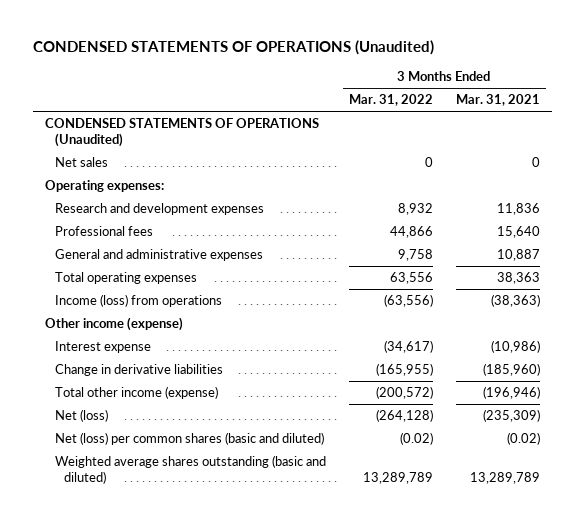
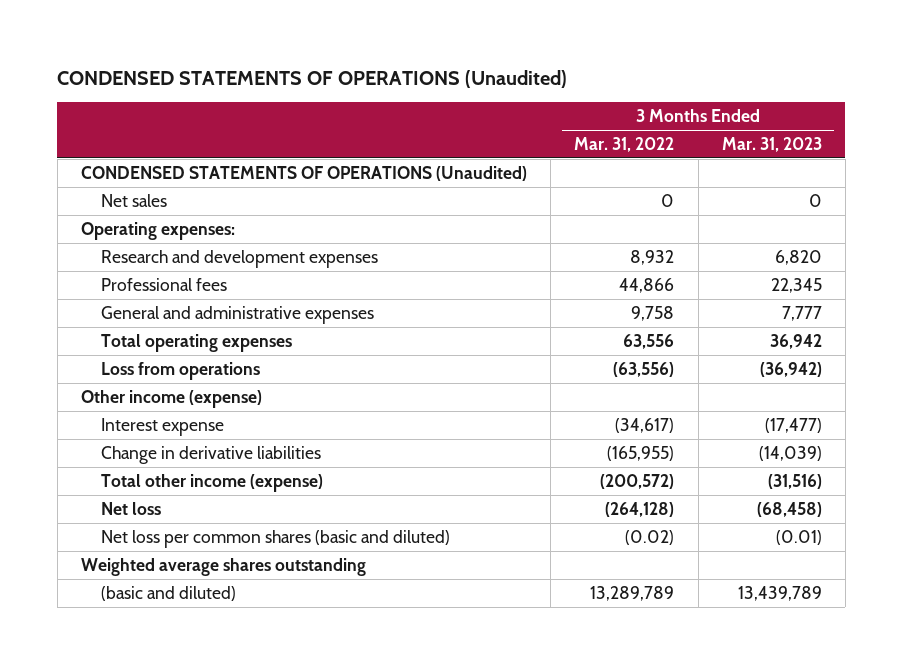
[456,94,541,107] Mar. 31, 2021 -> none
none -> [721,137,822,153] Mar. 31, 2023
[54,294,222,308] Income (loss) from operations -> [101,362,261,381] Loss from operations
[54,409,108,423] Net (loss) -> [101,502,162,516] Net loss
[54,432,324,446] Net (loss) per common shares (basic and diluted) -> [101,530,451,549] Net loss per common shares (basic and diluted)
none -> [80,558,366,577] Weighted average shares outstanding
[54,455,326,485] Weighted average shares outstanding (basic and diluted) -> [101,586,237,602] (basic and diluted)

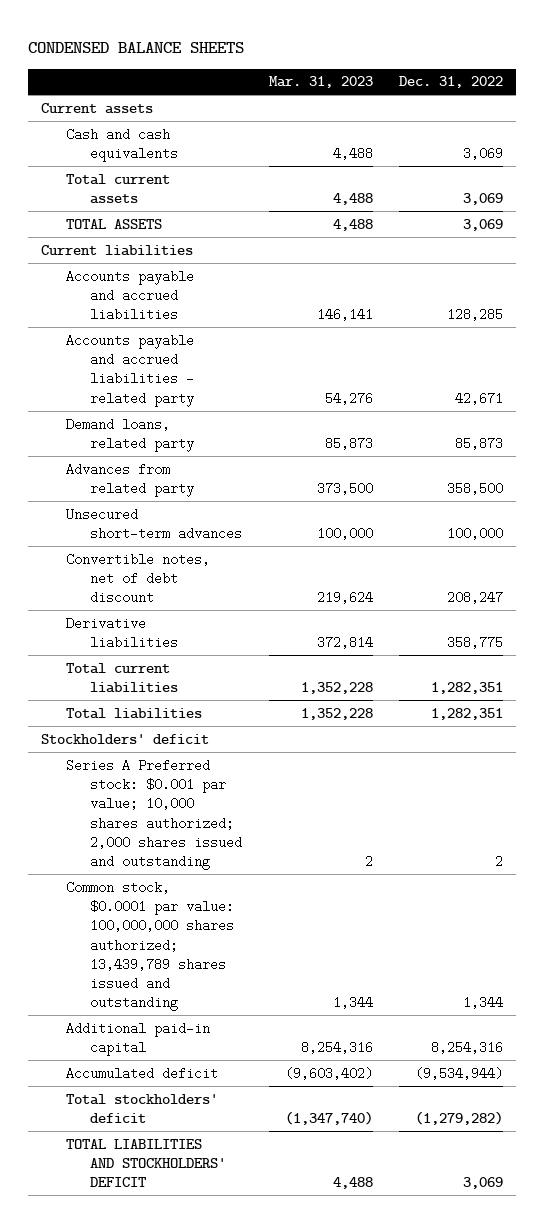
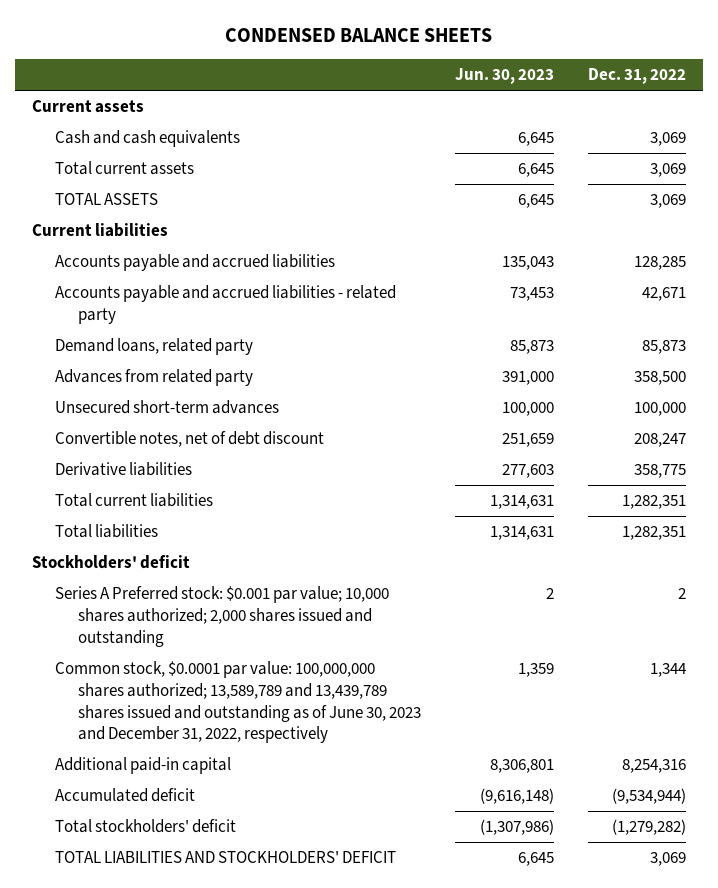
[268,76,373,89] Mar. 31, 2023 -> none
none -> [455,68,555,85] Jun. 30, 2023
[65,880,235,1012] Common stock, $0.0001 par value: 100,000,000 shares authorized; 13,439,789 shares issued and outstanding -> [54,661,421,744] Common stock, $0.0001 par value: 100,000,000 shares authorized; 13,589,789 and 13,439,789 shares issued and outstanding as of June 30, 2023 and December 31, 2022, respectively

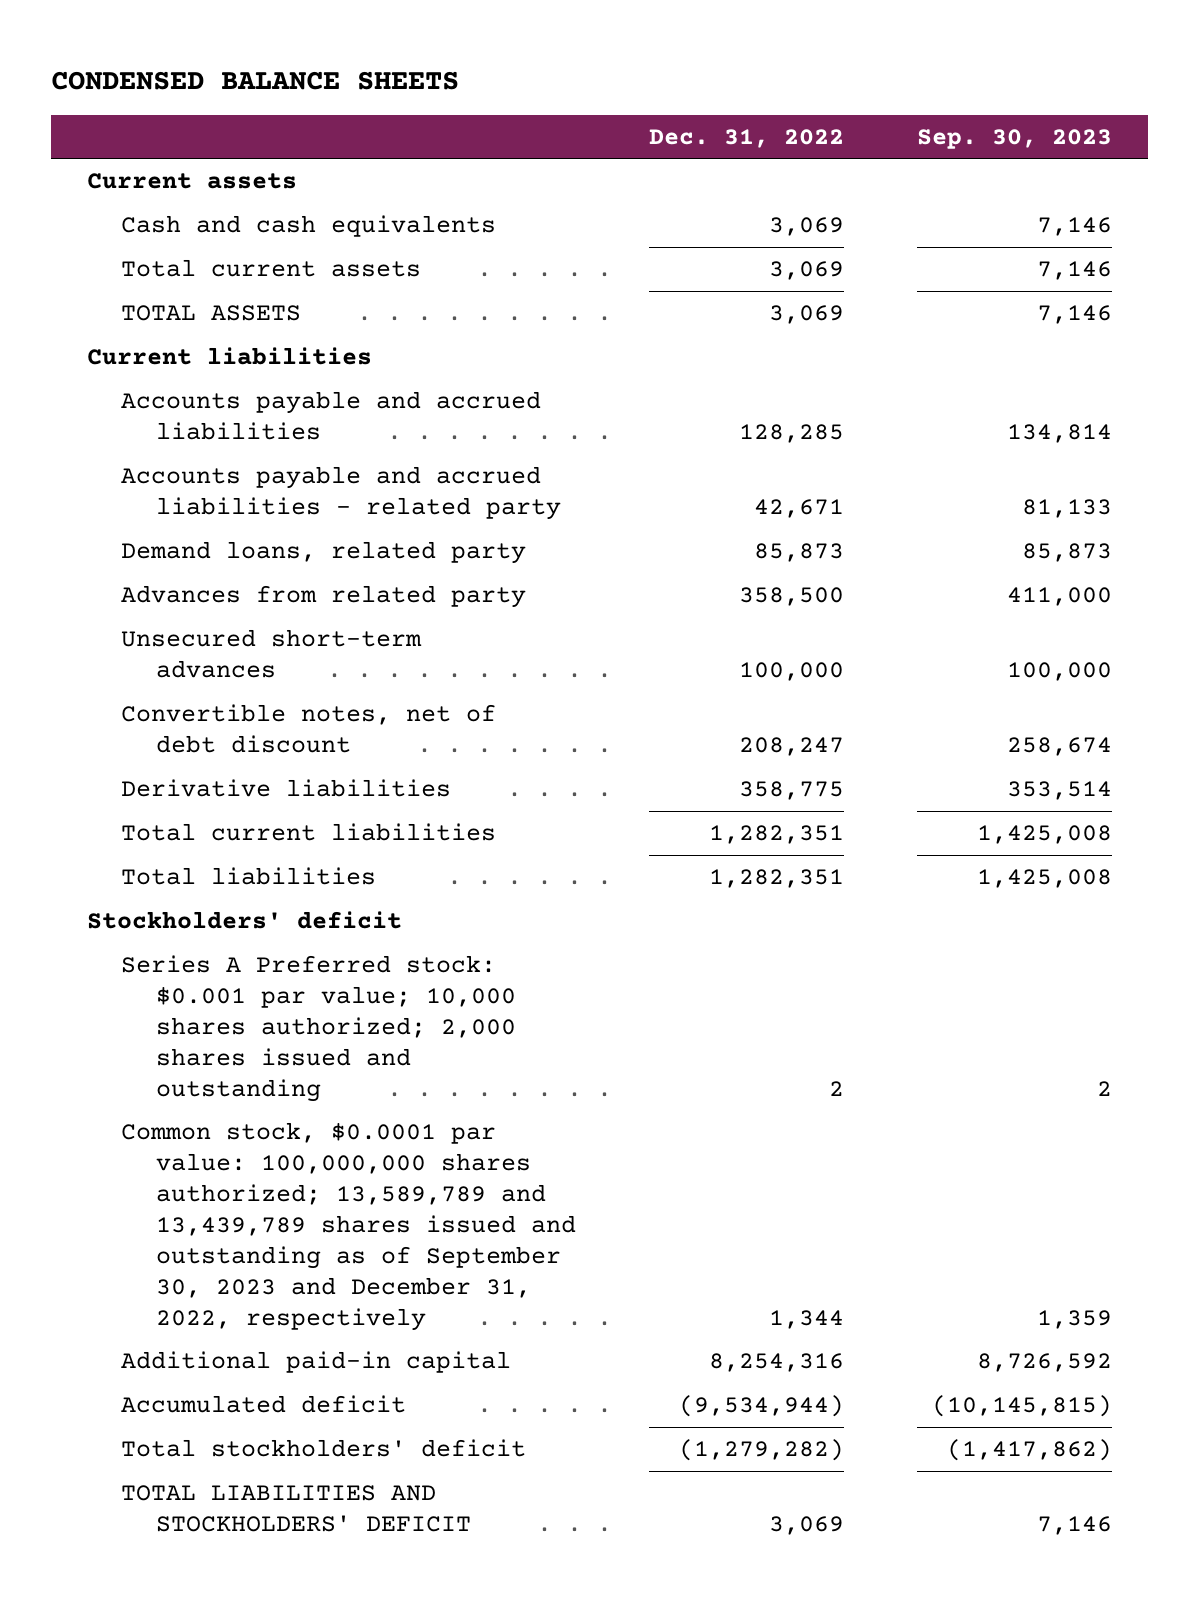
[455,68,555,85] Jun. 30, 2023 -> none
none -> [916,128,1112,149] Sep. 30, 2023
[54,661,421,744] Common stock, $0.0001 par value: 100,000,000 shares authorized; 13,589,789 and 13,439,789 shares issued and outstanding as of June 30, 2023 and December 31, 2022, respectively -> [121,1122,576,1331] Common stock, $0.0001 par value: 100,000,000 shares authorized; 13,589,789 and 13,439,789 shares issued and outstanding as of September 30, 2023 and December 31, 2022, respectively

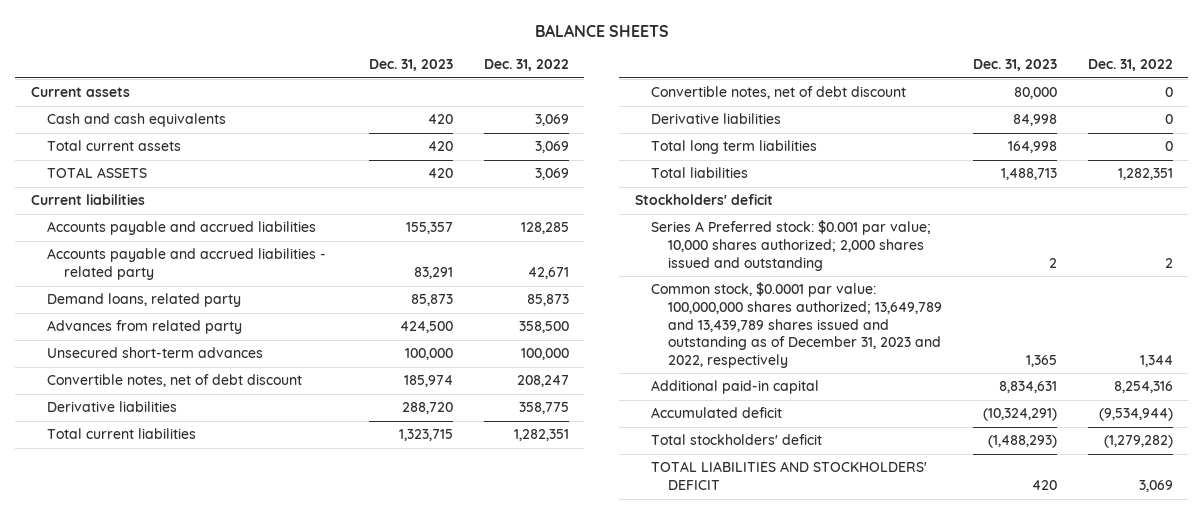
[50,71,459,91] CONDENSED BALANCE SHEETS -> [534,23,669,37] BALANCE SHEETS
[916,128,1112,149] Sep. 30, 2023 -> none
none -> [368,59,453,72] Dec. 31, 2023
none -> [651,86,907,100] Convertible notes, net of debt discount
none -> [651,113,782,125] Derivative liabilities
none -> [651,140,818,155] Total long term liabilities
[121,1122,576,1331] Common stock, $0.0001 par value: 100,000,000 shares authorized; 13,589,789 and 13,439,789 shares issued and outstanding as of September 30, 2023 and December 31, 2022, respectively -> [651,282,942,368] Common stock, $0.0001 par value: 100,000,000 shares authorized; 13,649,789 and 13,439,789 shares issued and outstanding as of December 31, 2023 and 2022, respectively

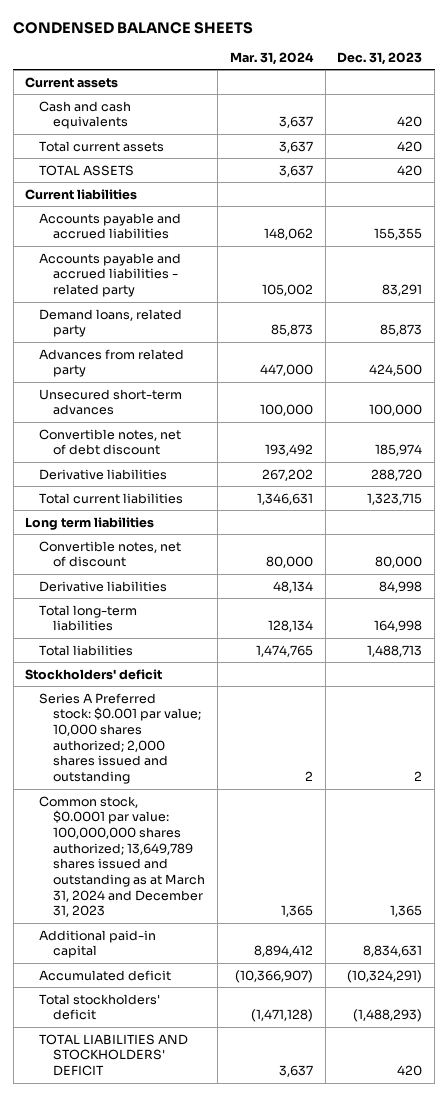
[534,23,669,37] BALANCE SHEETS -> [13,21,254,34] CONDENSED BALANCE SHEETS
[483,59,569,72] Dec. 31, 2022 -> none
none -> [229,51,314,65] Mar. 31, 2024
[405,222,453,235] 155,357 -> [374,228,423,241] 155,355
none -> [25,516,155,530] Long term liabilities
[651,86,907,100] Convertible notes, net of debt discount -> [39,540,182,568] Convertible notes, net of discount
[651,140,818,155] Total long term liabilities -> [39,604,138,632] Total long-term liabilities
[651,282,942,368] Common stock, $0.0001 par value: 100,000,000 shares authorized; 13,649,789 and 13,439,789 shares issued and outstanding as of December 31, 2023 and 2022, respectively -> [39,795,206,918] Common stock, $0.0001 par value: 100,000,000 shares authorized; 13,649,789 shares issued and outstanding as at March 31, 2024 and December 31, 2023

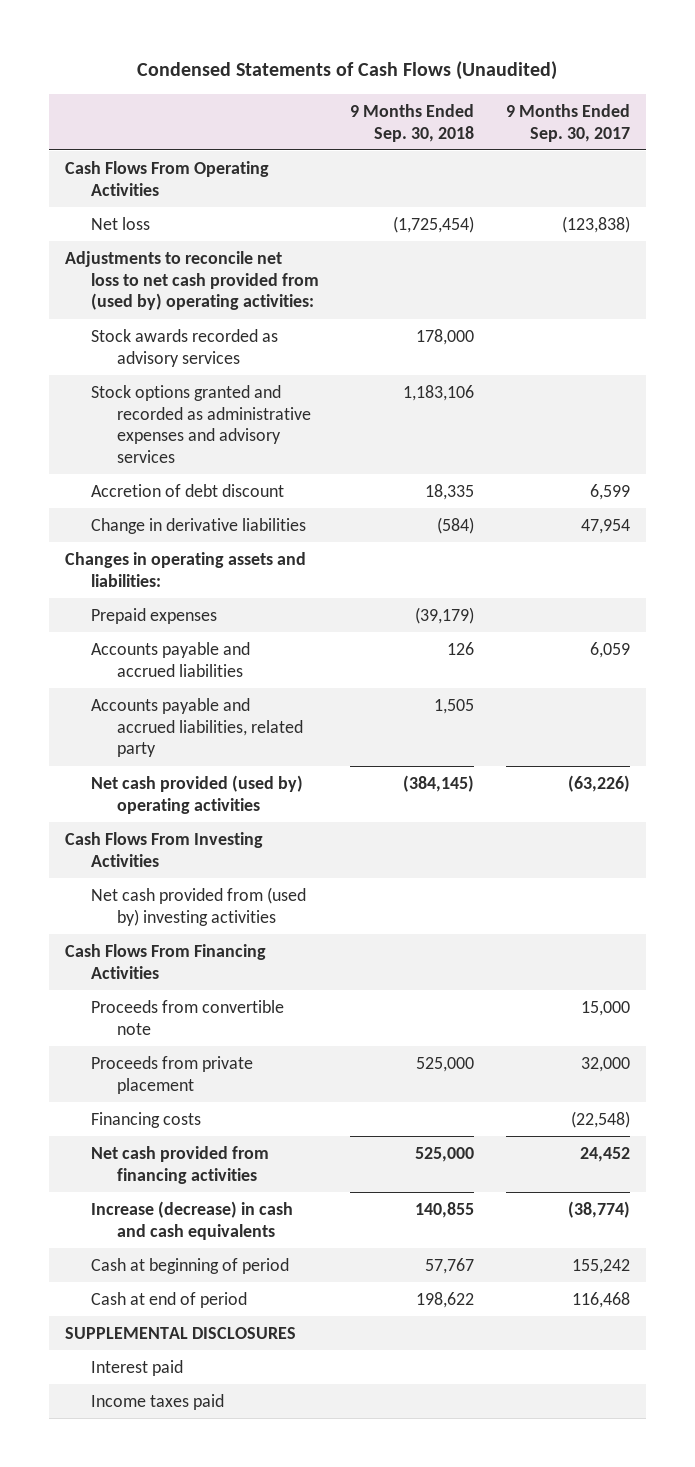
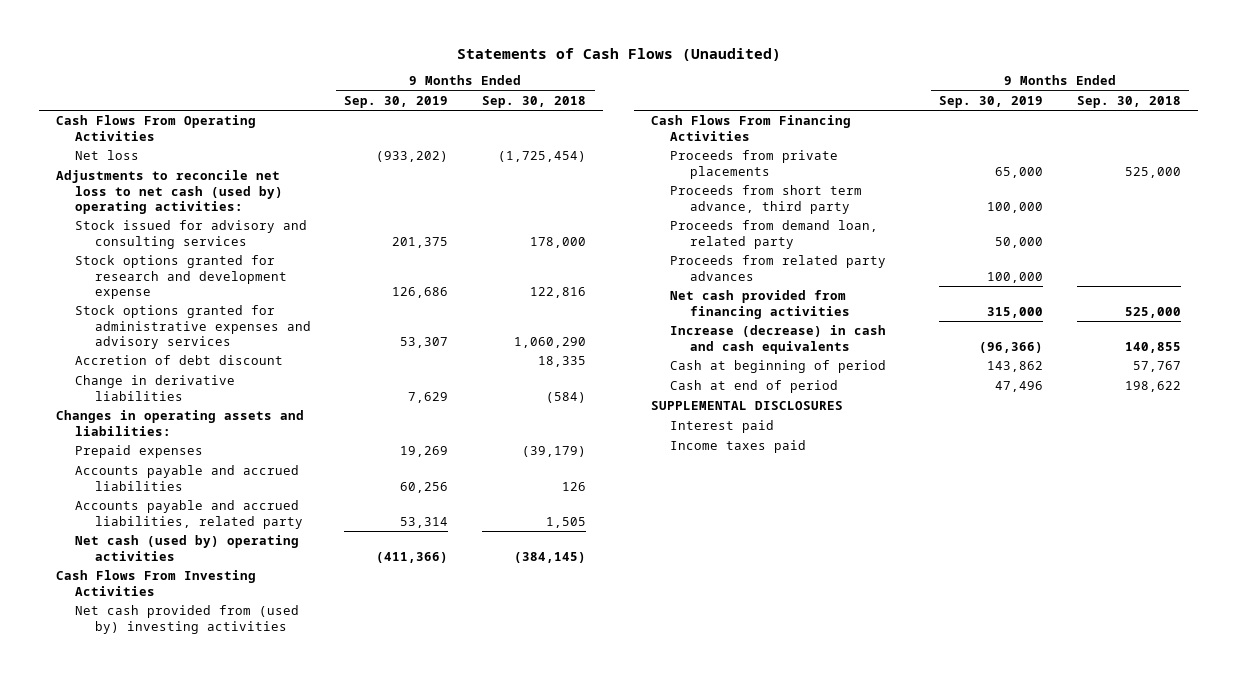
[137,61,558,81] Condensed Statements of Cash Flows (Unaudited) -> [456,47,781,61] Statements of Cash Flows (Unaudited)
[506,103,631,142] 9 Months Ended Sep. 30, 2017 -> none
none -> [344,96,449,109] Sep. 30, 2019
[64,250,319,311] Adjustments to reconcile net loss to net cash provided from (used by) operating activities: -> [56,170,284,215] Adjustments to reconcile net loss to net cash (used by) operating activities:
[90,328,278,367] Stock awards recorded as advisory services -> [75,220,308,249] Stock issued for advisory and consulting services
none -> [75,255,287,300] Stock options granted for research and development expense
[90,384,311,463] Stock options granted and recorded as administrative expenses and advisory services -> [75,305,311,350] Stock options granted for administrative expenses and advisory services
[403,384,475,401] 1,183,106 -> [514,337,587,349] 1,060,290
[90,774,303,814] Net cash provided (used by) operating activities -> [75,535,300,561] Net cash (used by) operating activities
[90,999,284,1035] Proceeds from convertible note -> none
[90,1111,201,1128] Financing costs -> none
[90,1055,253,1094] Proceeds from private placement -> [670,150,839,179] Proceeds from private placements
none -> [670,185,863,214] Proceeds from short term advance, third party
none -> [670,220,879,249] Proceeds from demand loan, related party
none -> [670,255,887,281] Proceeds from related party advances

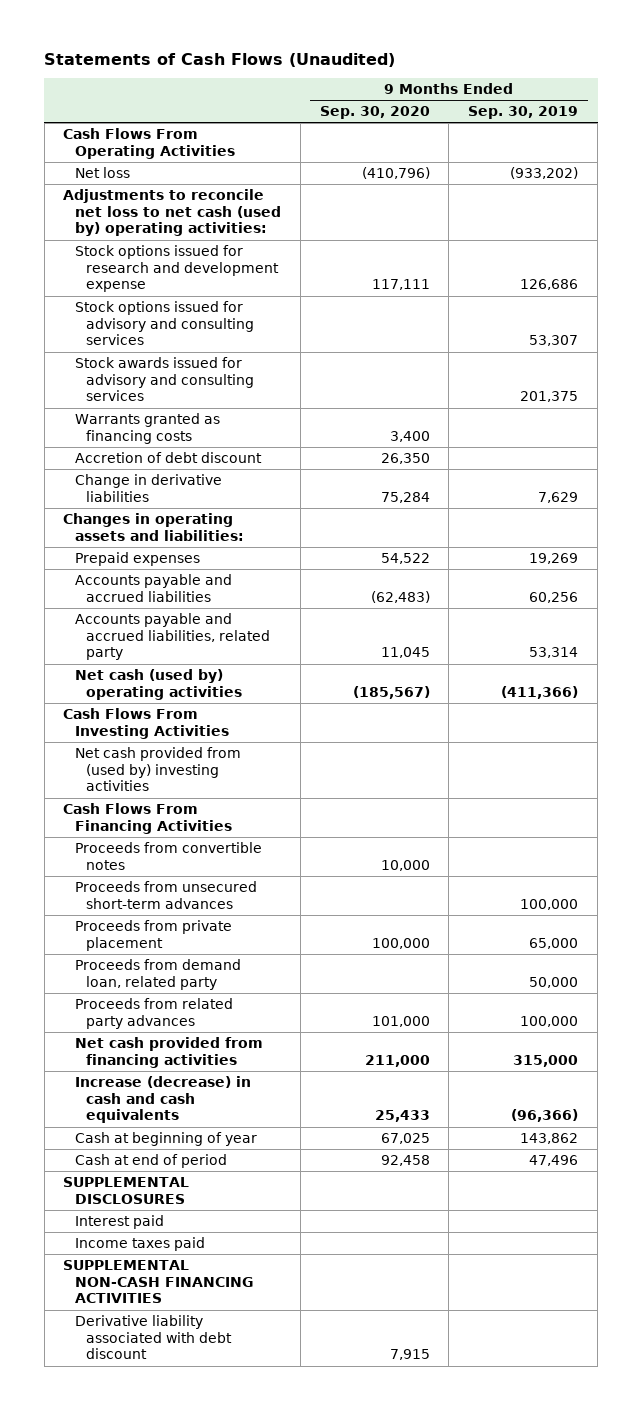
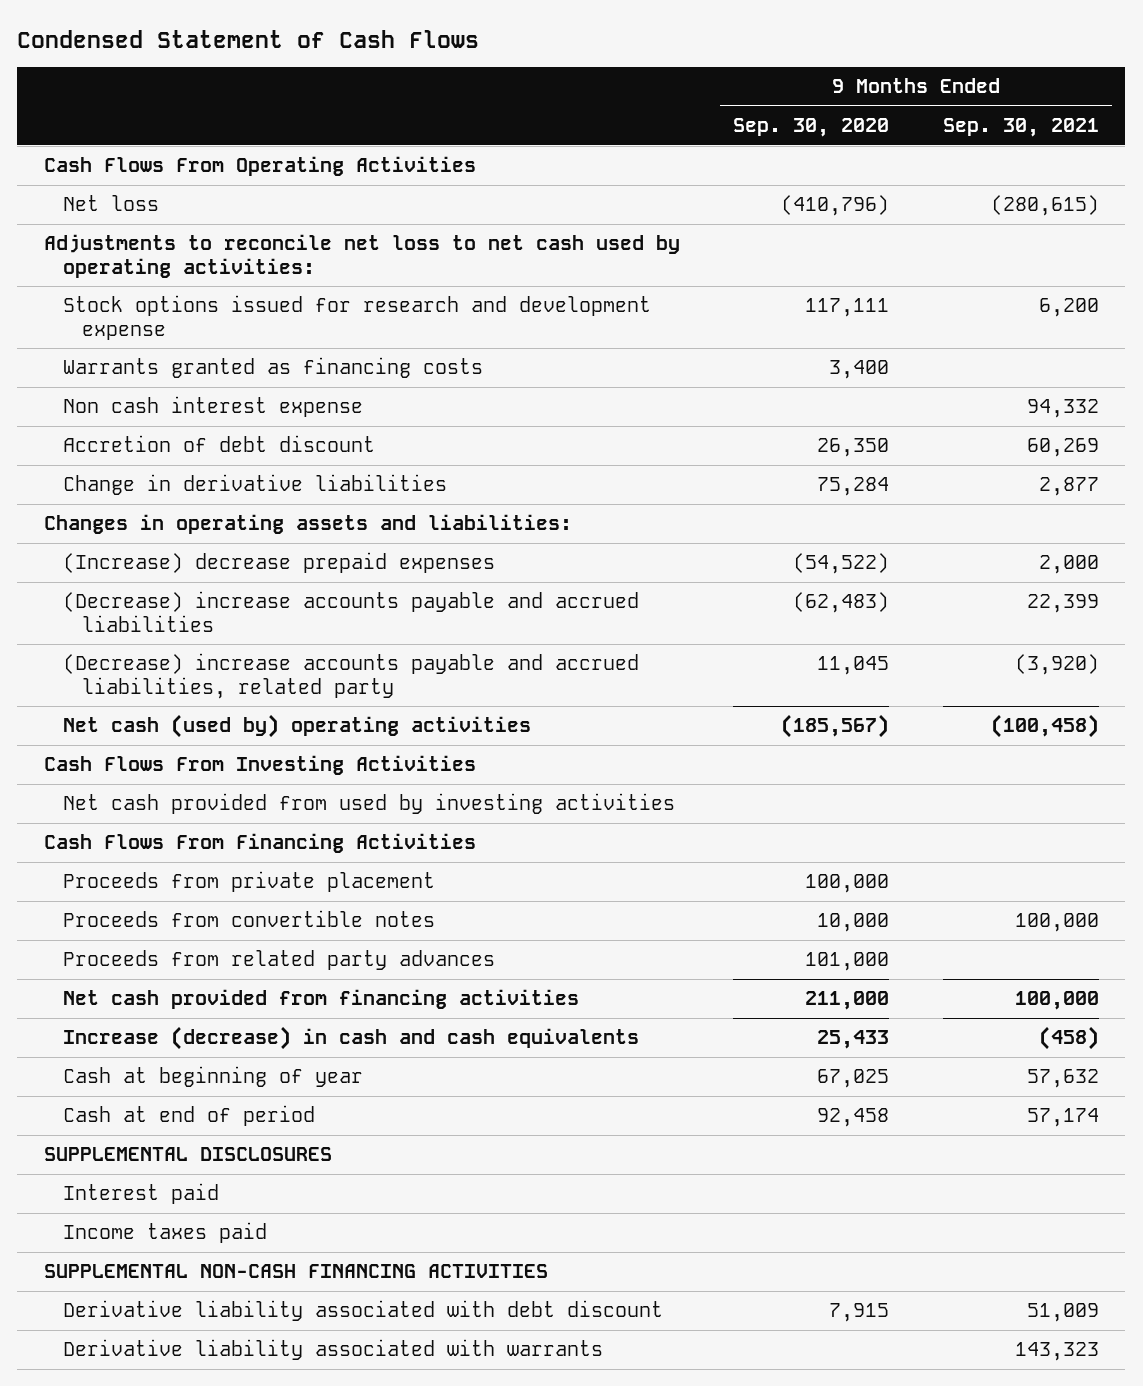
[44,52,396,67] Statements of Cash Flows (Unaudited) -> [17,29,480,48] Condensed Statement of Cash Flows
[468,106,579,120] Sep. 30, 2019 -> none
none -> [942,118,1099,138] Sep. 30, 2021
[63,188,281,237] Adjustments to reconcile net loss to net cash (used by) operating activities: -> [44,234,681,278] Adjustments to reconcile net loss to net cash used by operating activities:
[74,300,255,346] Stock options issued for advisory and consulting services -> none
[74,356,255,402] Stock awards issued for advisory and consulting services -> none
none -> [62,396,363,418] Non cash interest expense
[74,551,200,566] Prepaid expenses -> [62,552,495,574] (Increase) decrease prepaid expenses
[380,552,430,564] 54,522 -> [793,553,890,575] (54,522)
[74,573,232,602] Accounts payable and accrued liabilities -> [62,591,639,632] (Decrease) increase accounts payable and accrued liabilities
[74,612,271,661] Accounts payable and accrued liabilities, related party -> [62,653,639,699] (Decrease) increase accounts payable and accrued liabilities, related party
[74,746,241,792] Net cash provided from (used by) investing activities -> [62,793,675,815] Net cash provided from used by investing activities
[74,880,257,909] Proceeds from unsecured short-term advances -> none
[74,958,241,990] Proceeds from demand loan, related party -> none
[74,841,262,870] Proceeds from convertible notes -> [62,910,435,928] Proceeds from convertible notes
none -> [62,1339,603,1361] Derivative liability associated with warrants

